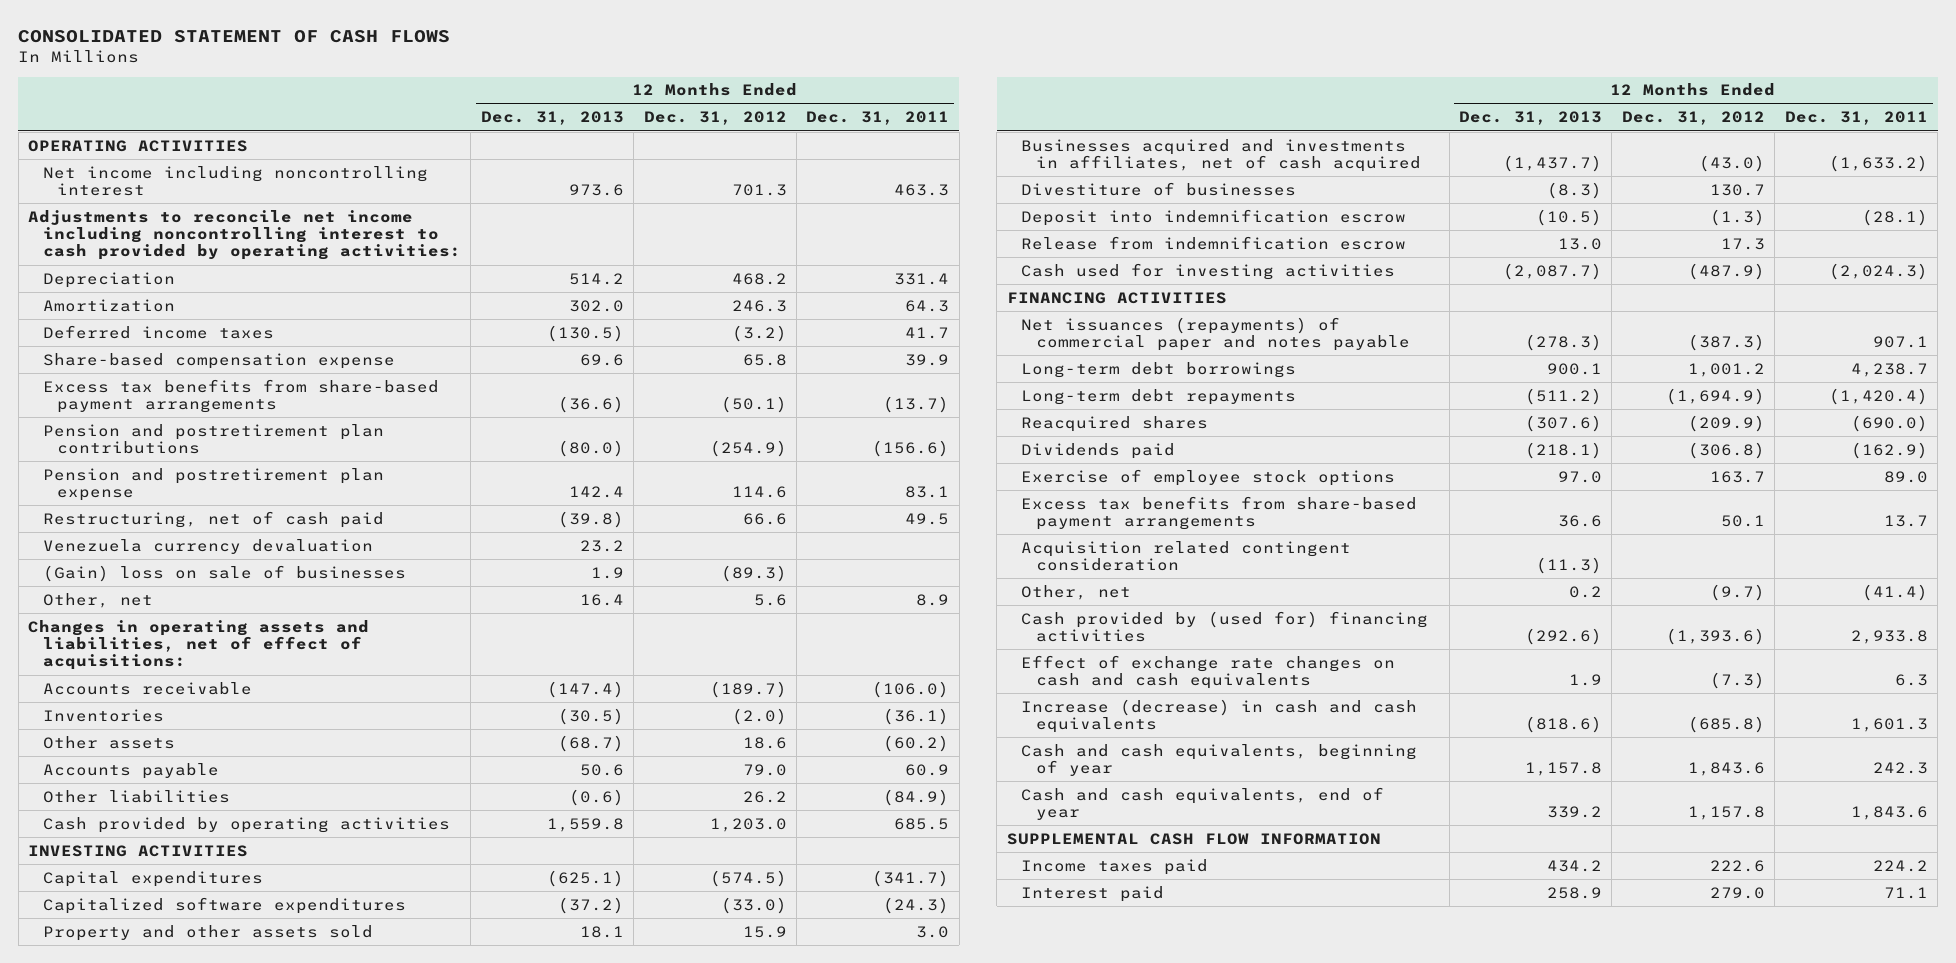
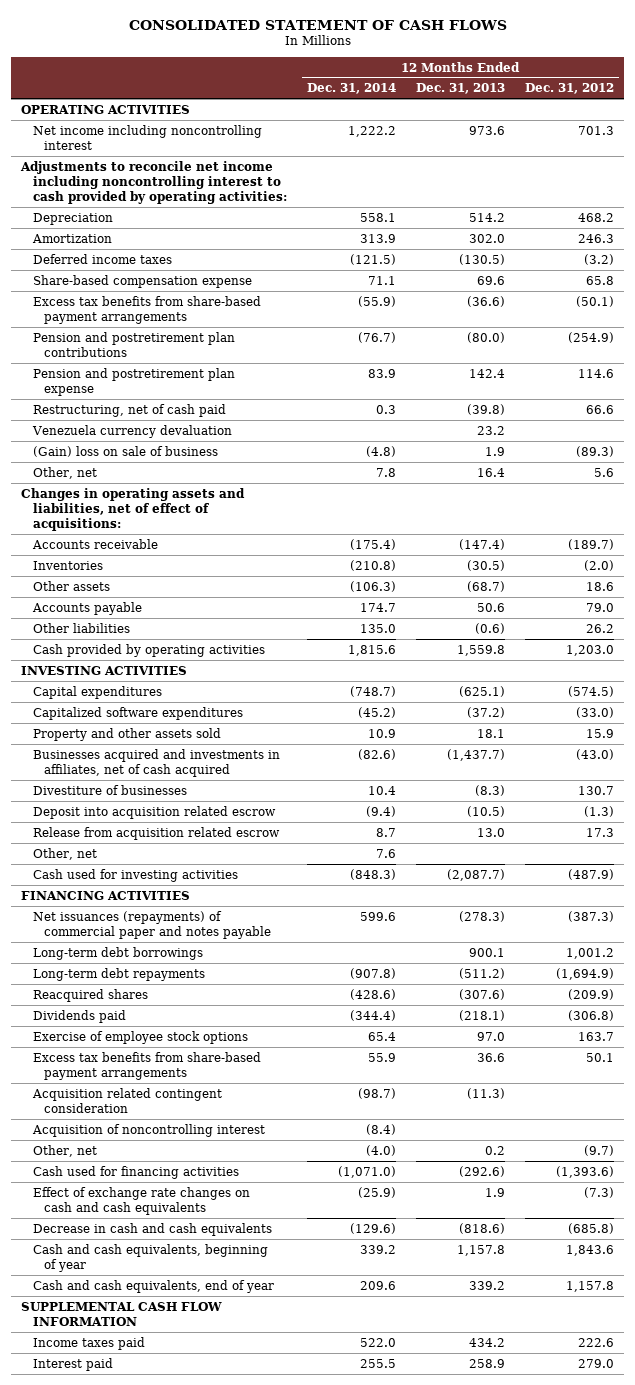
[806,111,950,126] Dec. 31, 2011 -> none
none -> [306,83,396,95] Dec. 31, 2014
[42,564,406,582] (Gain) loss on sale of businesses -> [32,445,218,457] (Gain) loss on sale of business
[1021,208,1407,226] Deposit into indemnification escrow -> [32,805,276,819] Deposit into acquisition related escrow
[1021,235,1407,250] Release from indemnification escrow -> [32,826,280,840] Release from acquisition related escrow
none -> [32,847,97,860] Other, net
none -> [31,1123,265,1137] Acquisition of noncontrolling interest
[1021,610,1429,643] Cash provided by (used for) financing activities -> [32,1165,239,1179] Cash used for financing activities
[1021,698,1418,734] Increase (decrease) in cash and cash equivalents -> [32,1222,272,1236] Decrease in cash and cash equivalents

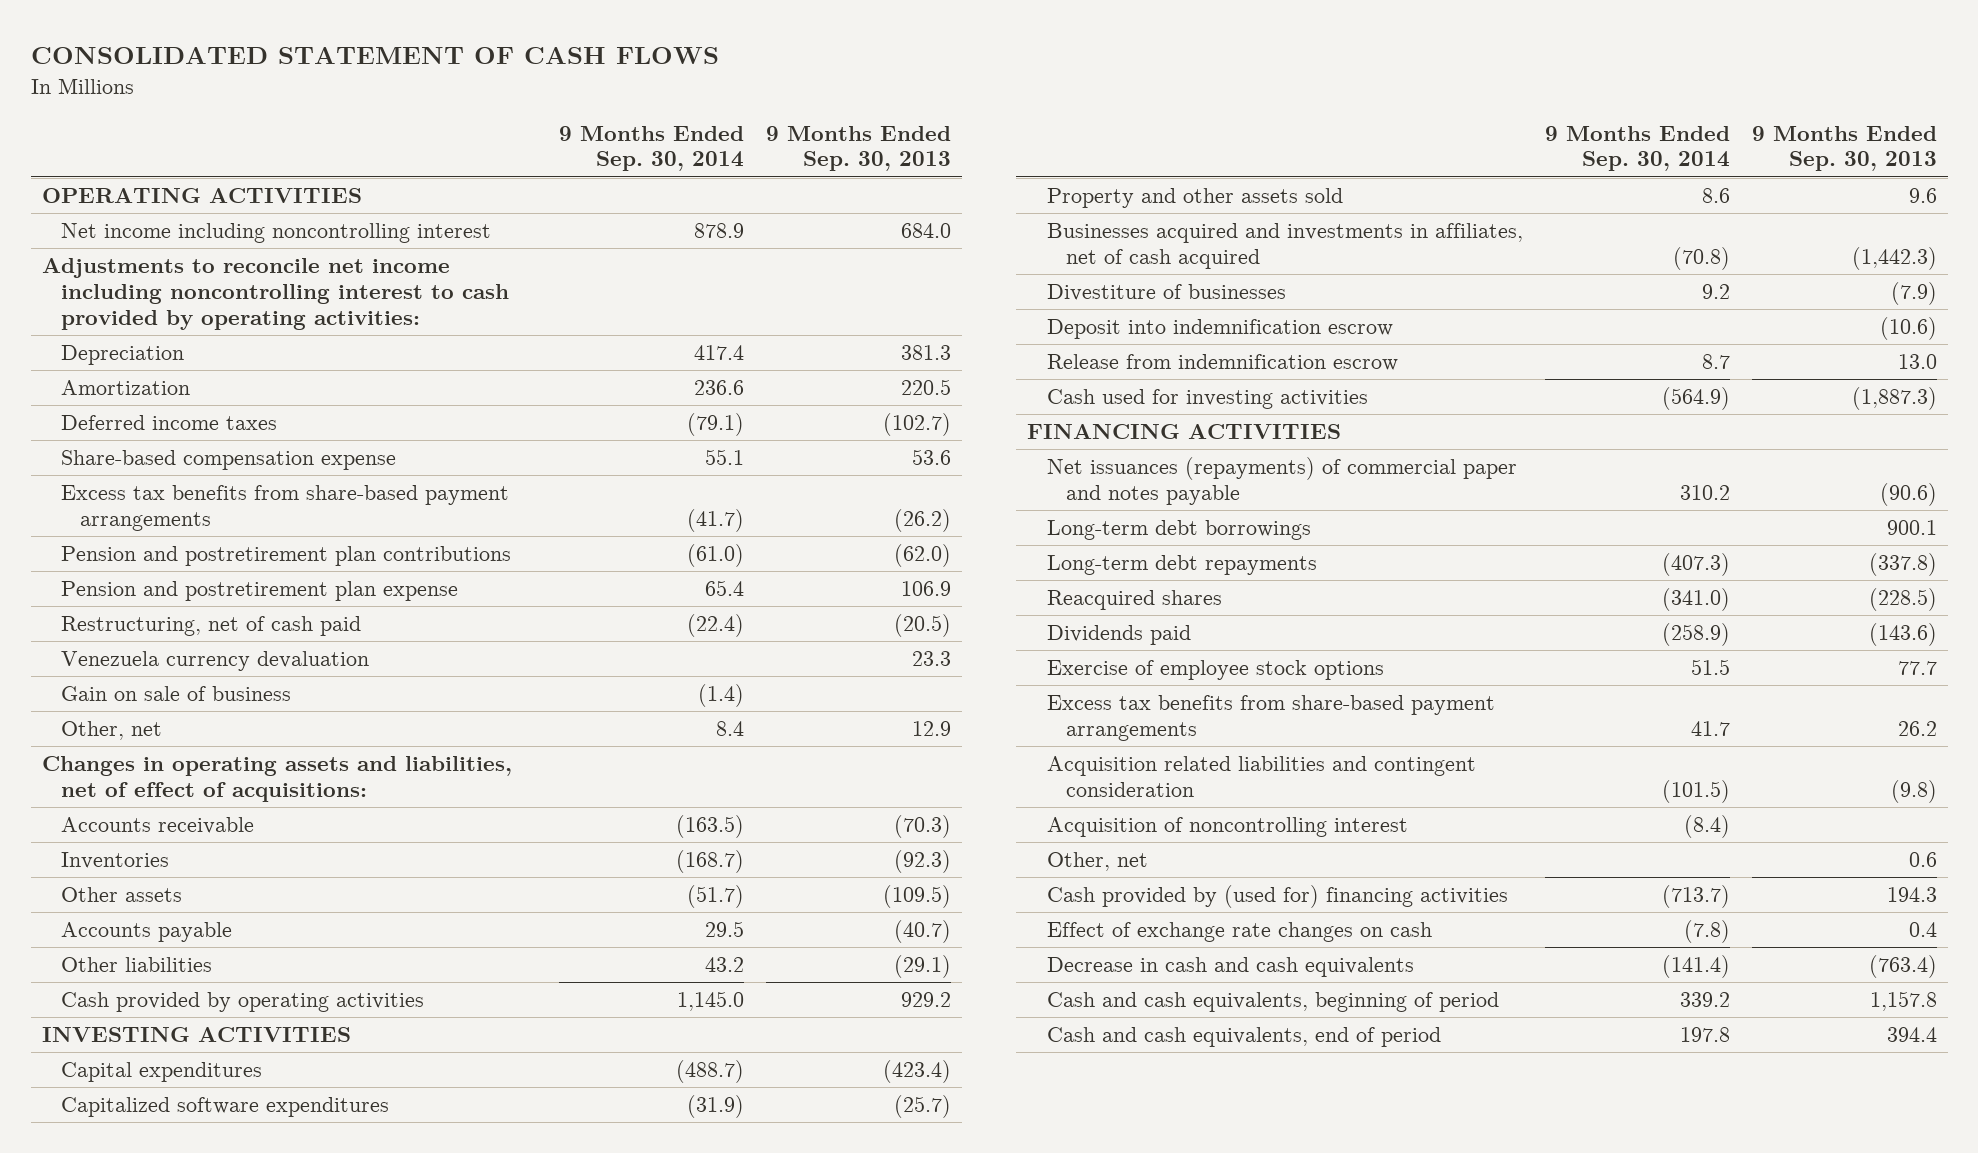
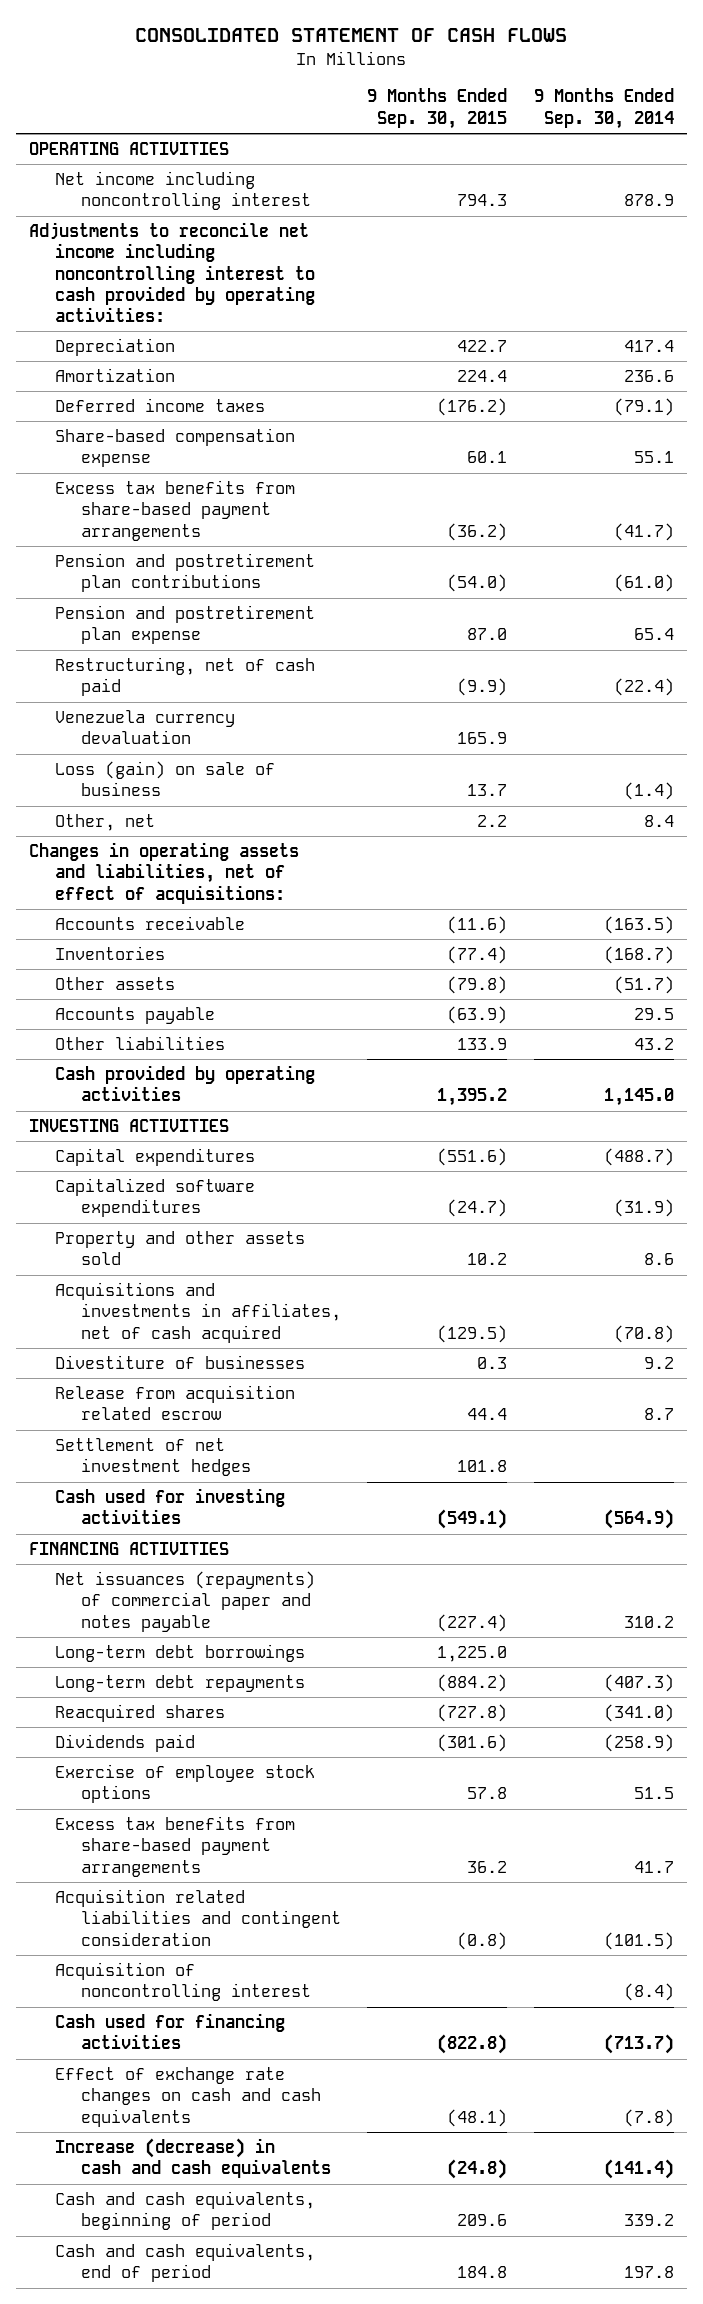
[766,125,952,172] 9 Months Ended Sep. 30, 2013 -> none
none -> [367,88,508,129] 9 Months Ended Sep. 30, 2015
[61,686,292,702] Gain on sale of business -> [54,761,275,797] Loss (gain) on sale of business
[1046,223,1523,270] Businesses acquired and investments in affiliates, net of cash acquired -> [54,1282,342,1343] Acquisitions and investments in affiliates, net of cash acquired
[1046,319,1393,340] Deposit into indemnification escrow -> none
[1046,354,1398,372] Release from indemnification escrow -> [54,1385,295,1421] Release from acquisition related escrow
none -> [54,1438,252,1477] Settlement of net investment hedges
[1046,852,1148,872] Other, net -> none
[1046,885,1508,909] Cash provided by (used for) financing activities -> [54,2013,285,2050] Cash used for financing activities
[1046,922,1432,943] Effect of exchange rate changes on cash -> [54,2067,322,2127] Effect of exchange rate changes on cash and cash equivalents
[1046,957,1414,978] Decrease in cash and cash equivalents -> [54,2138,332,2179] Increase (decrease) in cash and cash equivalents

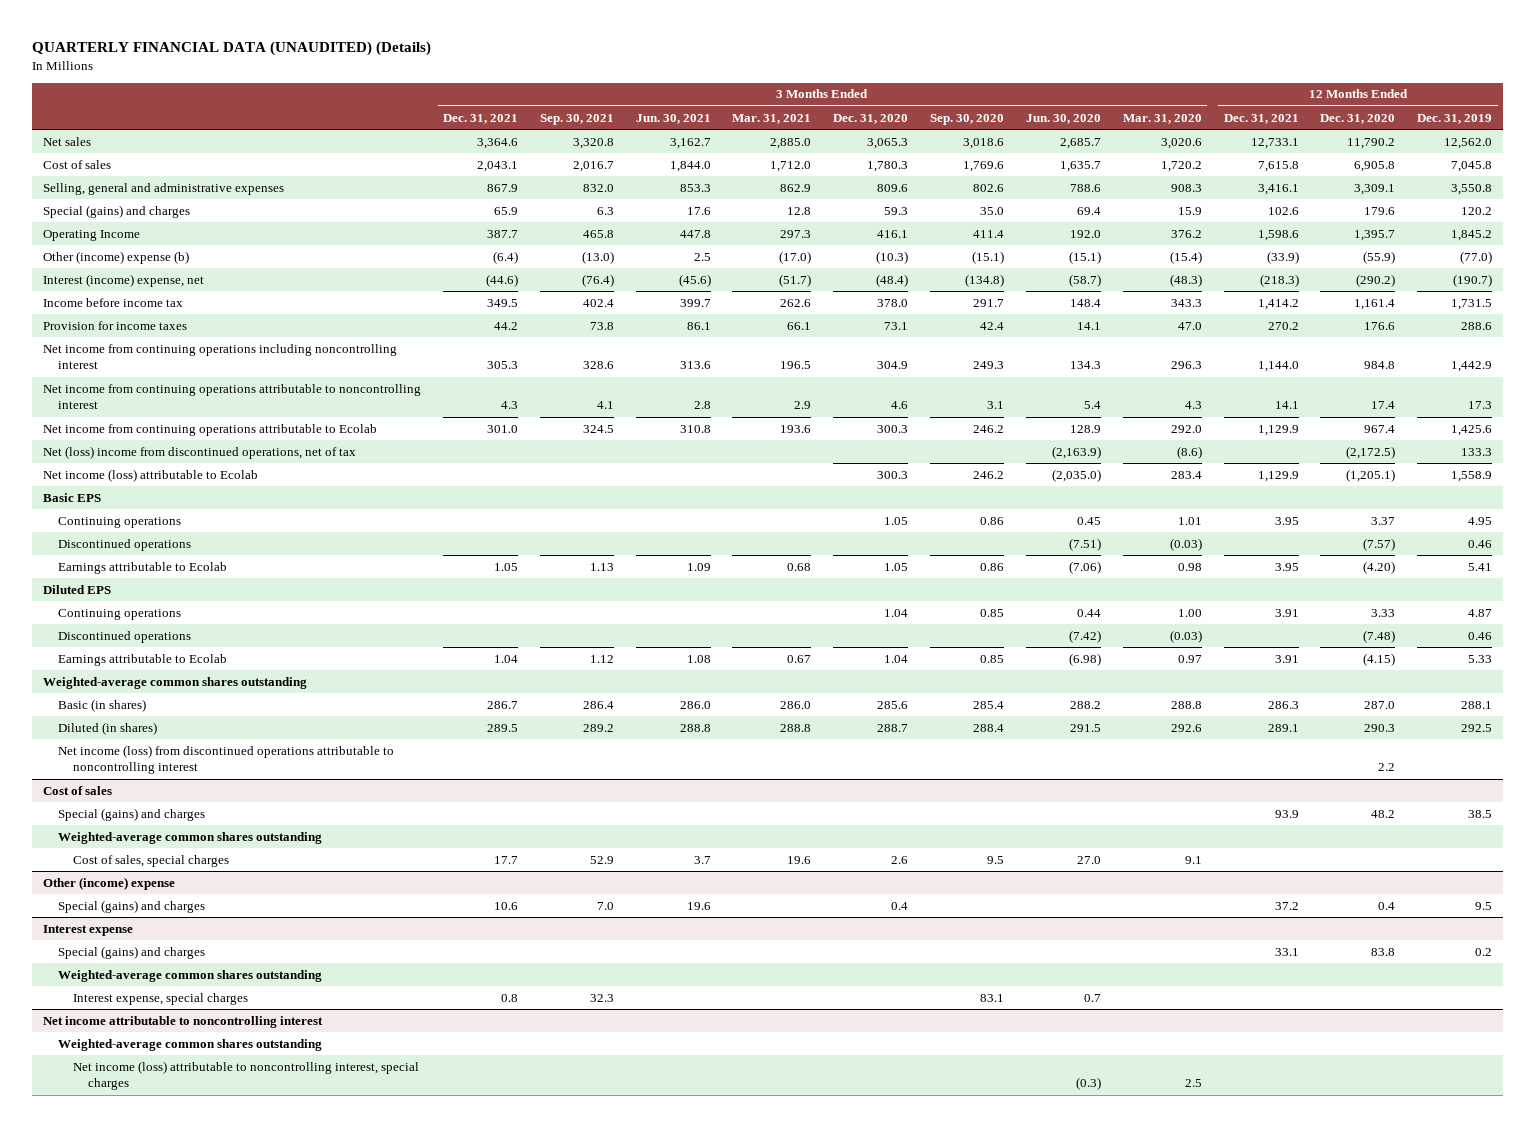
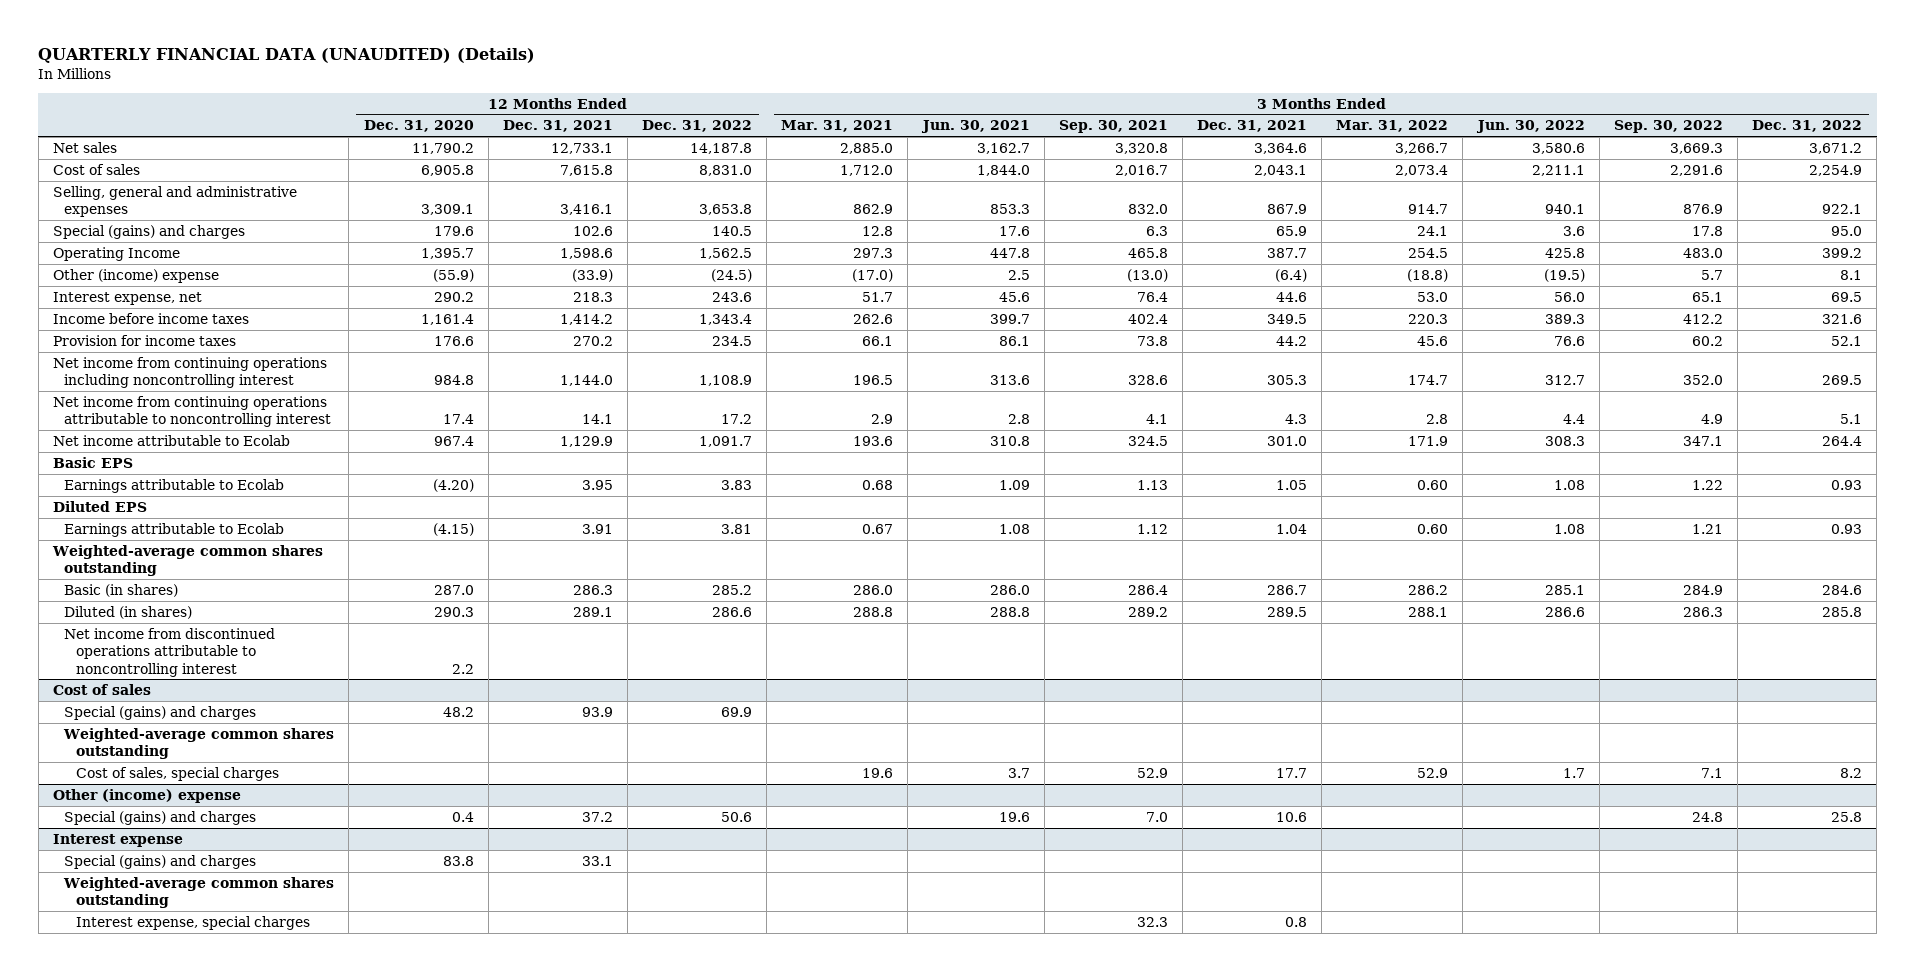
[833,113,909,124] Dec. 31, 2020 -> none
[930,113,1005,125] Sep. 30, 2020 -> none
[1025,113,1101,124] Jun. 30, 2020 -> none
[1122,113,1202,124] Mar. 31, 2020 -> none
[1417,113,1493,124] Dec. 31, 2019 -> none
none -> [642,120,753,133] Dec. 31, 2022
none -> [1336,120,1449,133] Mar. 31, 2022
none -> [1475,120,1585,134] Jun. 30, 2022
none -> [1613,120,1723,134] Sep. 30, 2022
none -> [1752,120,1863,133] Dec. 31, 2022
[43,250,190,264] Other (income) expense (b) -> [52,268,219,283] Other (income) expense
[43,273,205,287] Interest (income) expense, net -> [52,291,202,305] Interest expense, net
[486,273,519,287] (44.6) -> [1276,291,1308,302] 44.6
[581,273,614,287] (76.4) -> [1136,291,1168,302] 76.4
[678,273,711,287] (45.6) -> [998,291,1030,302] 45.6
[779,273,812,287] (51.7) -> [862,291,894,302] 51.7
[1259,273,1299,287] (218.3) -> [572,291,613,302] 218.3
[1356,273,1396,287] (290.2) -> [433,291,474,302] 290.2
[43,297,184,307] Income before income tax -> [52,312,249,324] Income before income taxes
[43,445,357,459] Net (loss) income from discontinued operations, net of tax -> none
[43,468,259,482] Net income (loss) attributable to Ecolab -> none
[43,423,378,436] Net income from continuing operations attributable to Ecolab -> [52,434,290,446] Net income attributable to Ecolab
[58,516,182,528] Continuing operations -> none
[58,538,192,551] Discontinued operations -> none
[58,608,182,620] Continuing operations -> none
[58,630,192,643] Discontinued operations -> none
[58,744,395,775] Net income (loss) from discontinued operations attributable to noncontrolling interest -> [64,627,276,677] Net income from discontinued operations attributable to noncontrolling interest
[43,1015,324,1028] Net income attributable to noncontrolling interest -> none
[58,1038,323,1051] Weighted-average common shares outstanding -> none
[73,1060,420,1091] Net income (loss) attributable to noncontrolling interest, special charges -> none

